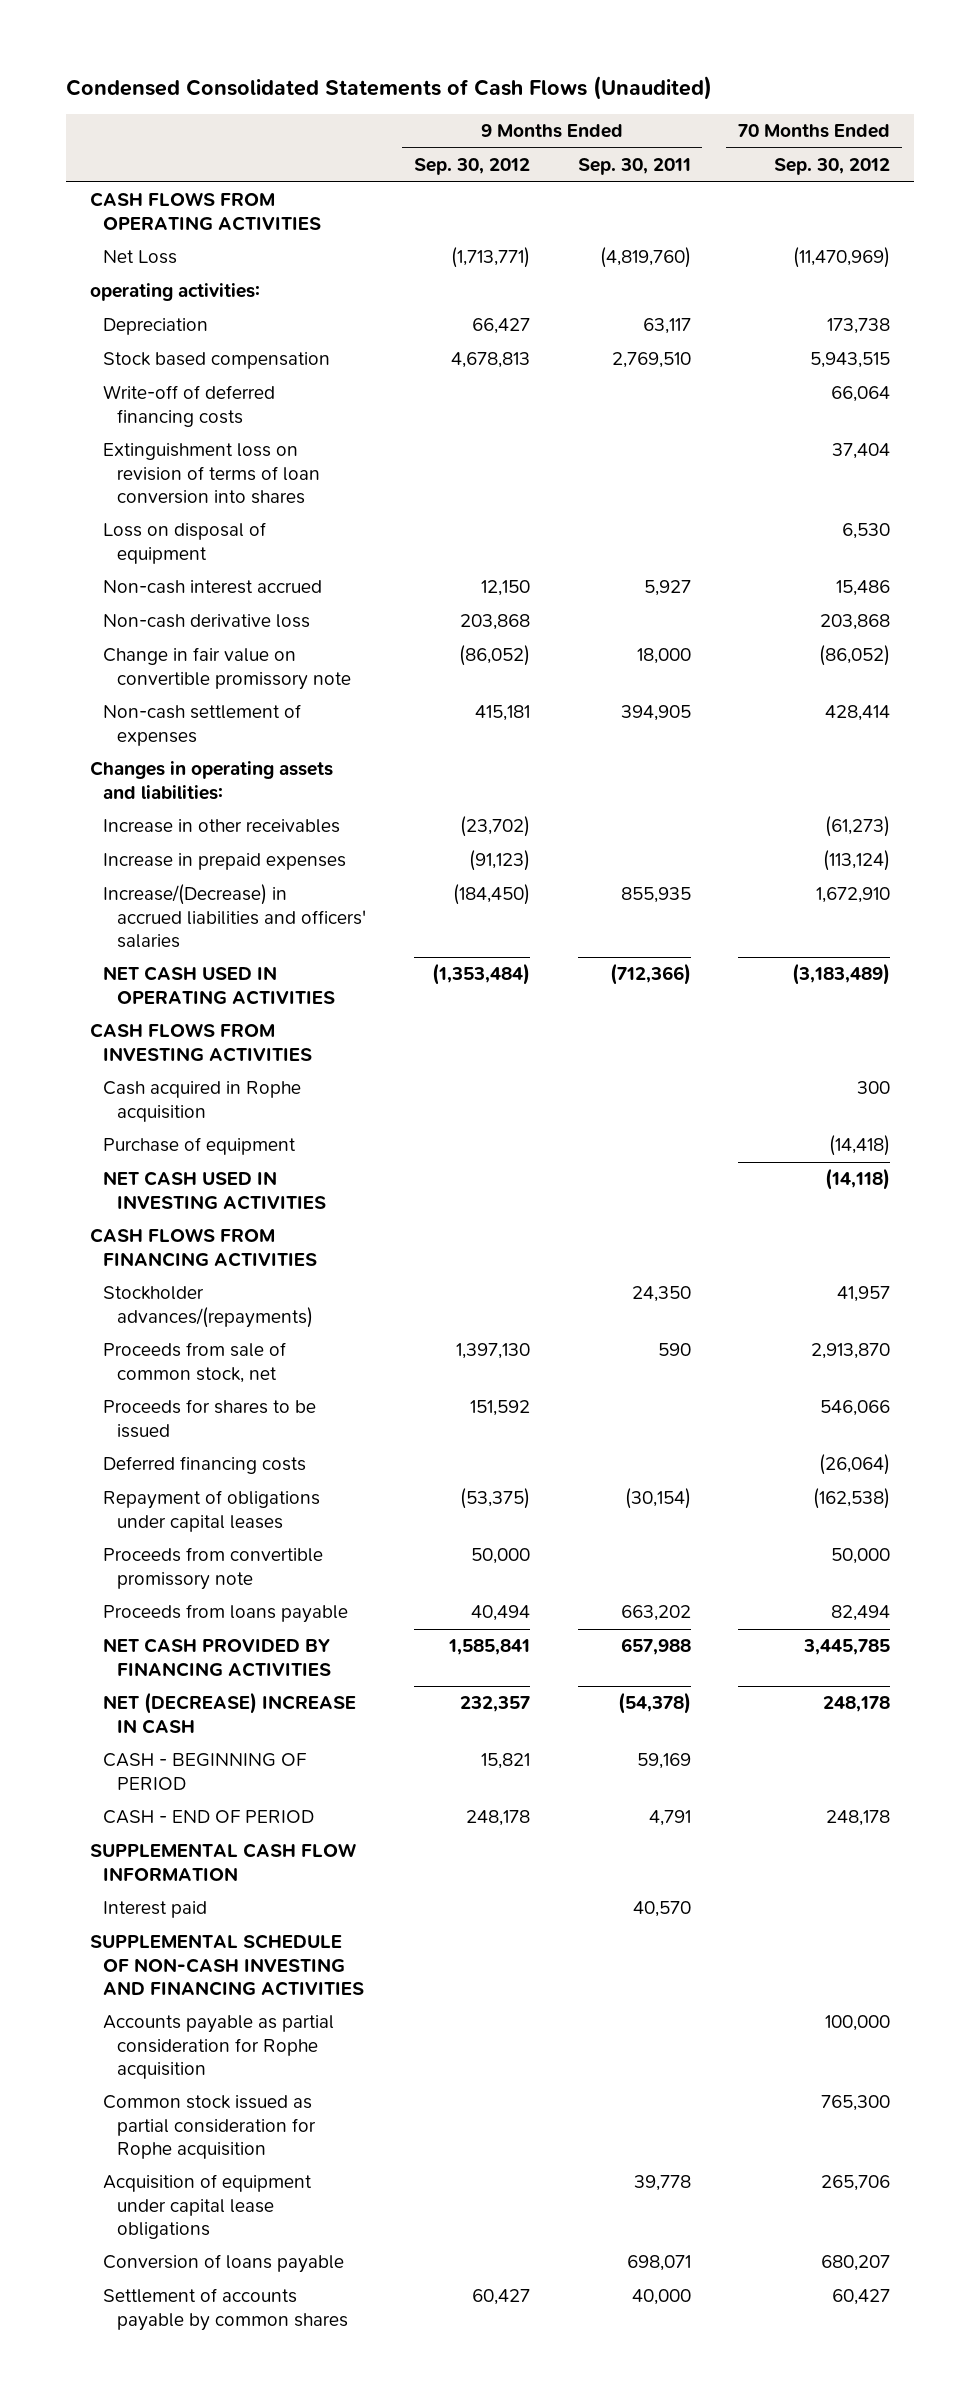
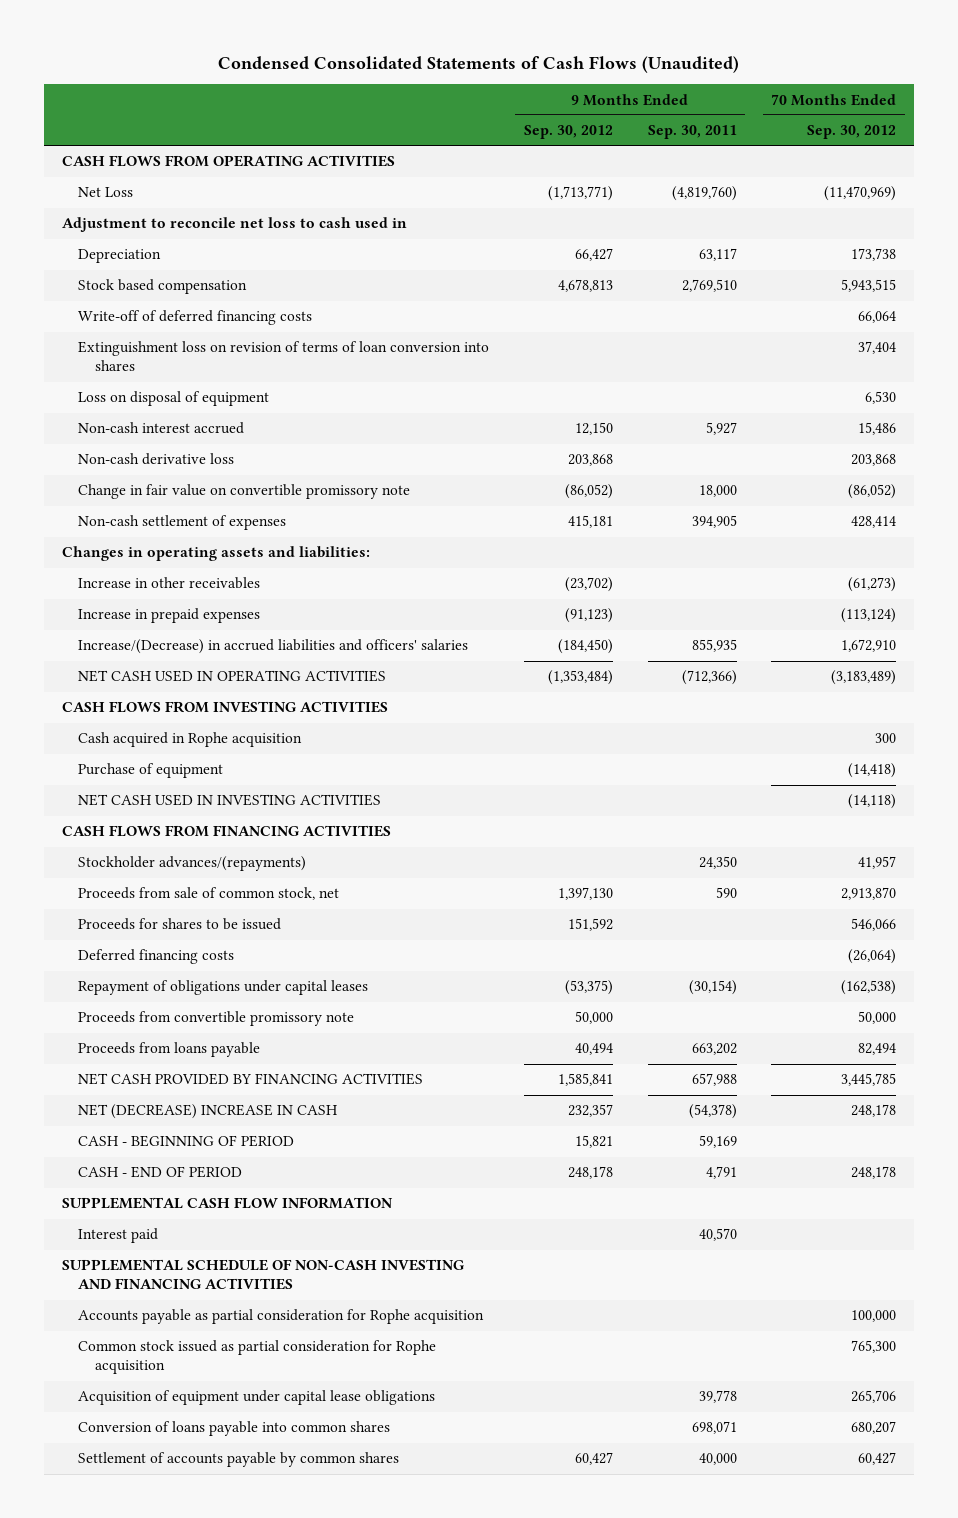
[89,283,260,302] operating activities: -> none
none -> [61,217,407,233] Adjustment to reconcile net loss to cash used in
[103,2254,345,2274] Conversion of loans payable -> [78,1421,391,1437] Conversion of loans payable into common shares

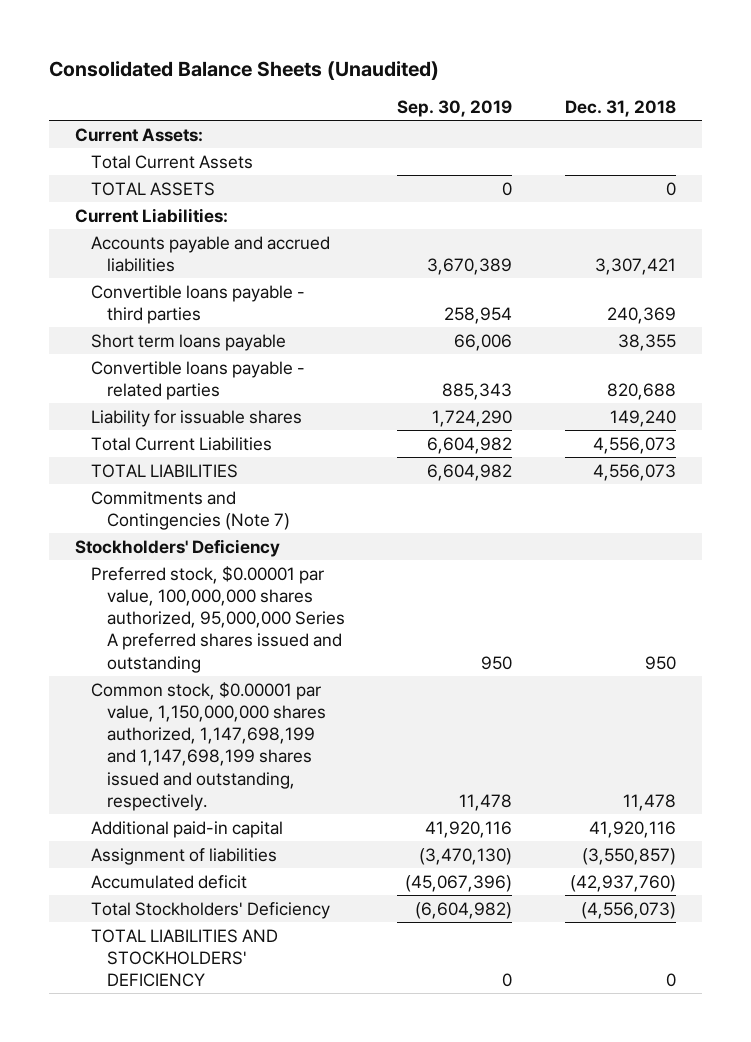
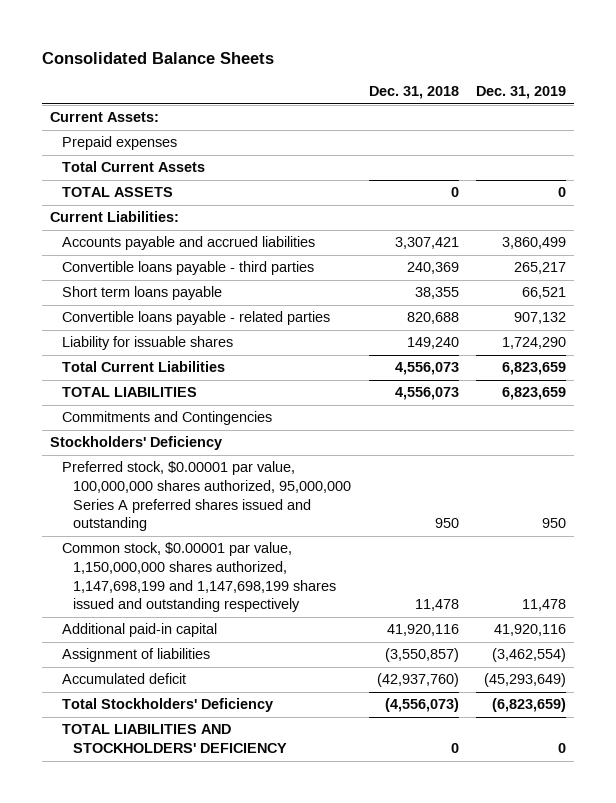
[48,60,439,80] Consolidated Balance Sheets (Unaudited) -> [41,52,274,65] Consolidated Balance Sheets
[397,99,513,117] Sep. 30, 2019 -> none
none -> [475,86,566,100] Dec. 31, 2019
none -> [61,136,177,151] Prepaid expenses
[90,490,290,530] Commitments and Contingencies (Note 7) -> [61,411,272,426] Commitments and Contingencies
[90,681,326,812] Common stock, $0.00001 par value, 1,150,000,000 shares authorized, 1,147,698,199 and 1,147,698,199 shares issued and outstanding, respectively. -> [61,542,337,613] Common stock, $0.00001 par value, 1,150,000,000 shares authorized, 1,147,698,199 and 1,147,698,199 shares issued and outstanding respectively

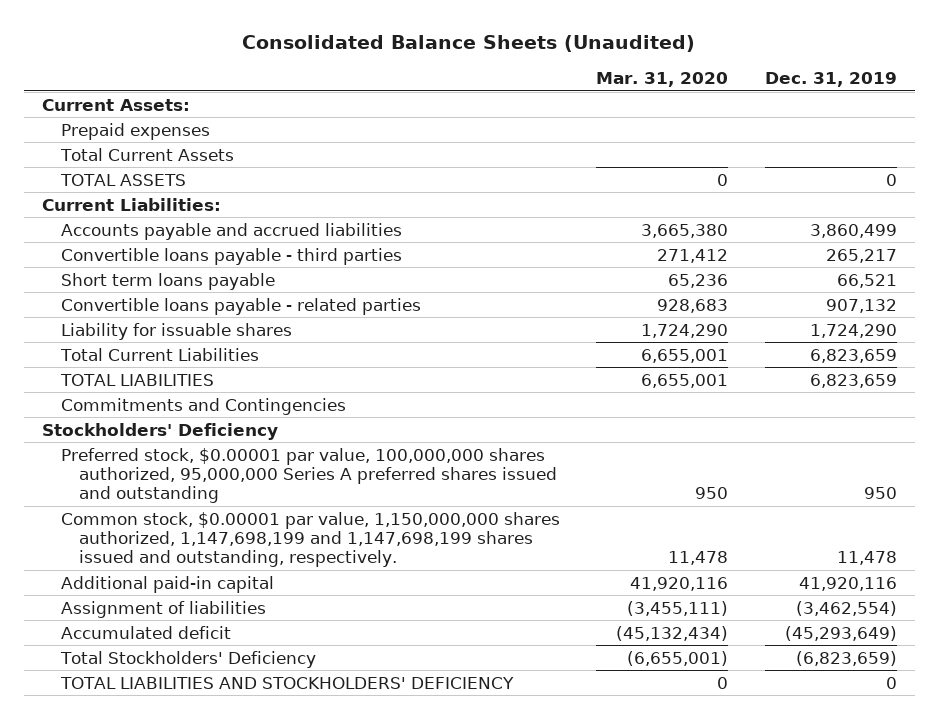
[41,52,274,65] Consolidated Balance Sheets -> [242,34,696,52] Consolidated Balance Sheets (Unaudited)
[368,86,459,100] Dec. 31, 2018 -> none
none -> [596,71,729,87] Mar. 31, 2020
[61,542,337,613] Common stock, $0.00001 par value, 1,150,000,000 shares authorized, 1,147,698,199 and 1,147,698,199 shares issued and outstanding respectively -> [60,511,560,568] Common stock, $0.00001 par value, 1,150,000,000 shares authorized, 1,147,698,199 and 1,147,698,199 shares issued and outstanding, respectively.

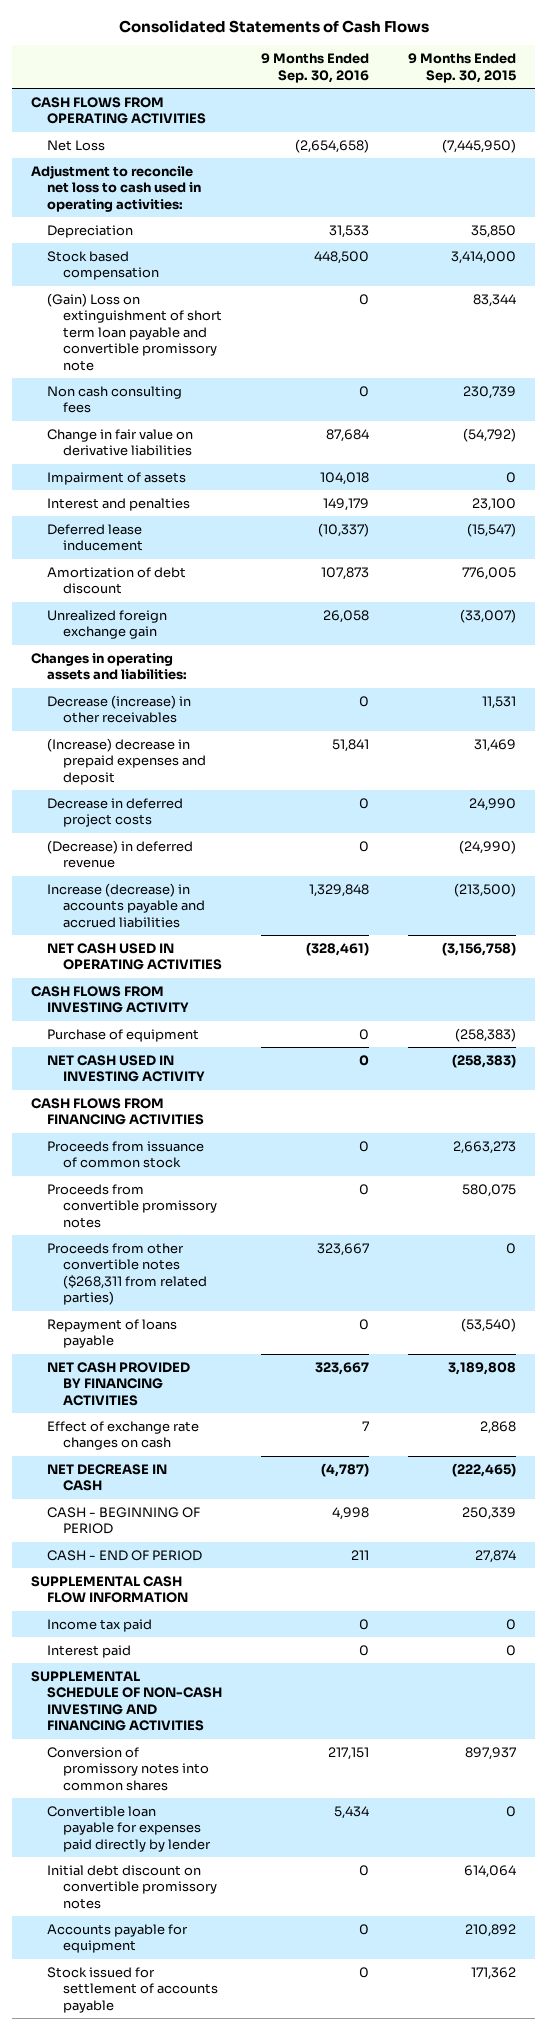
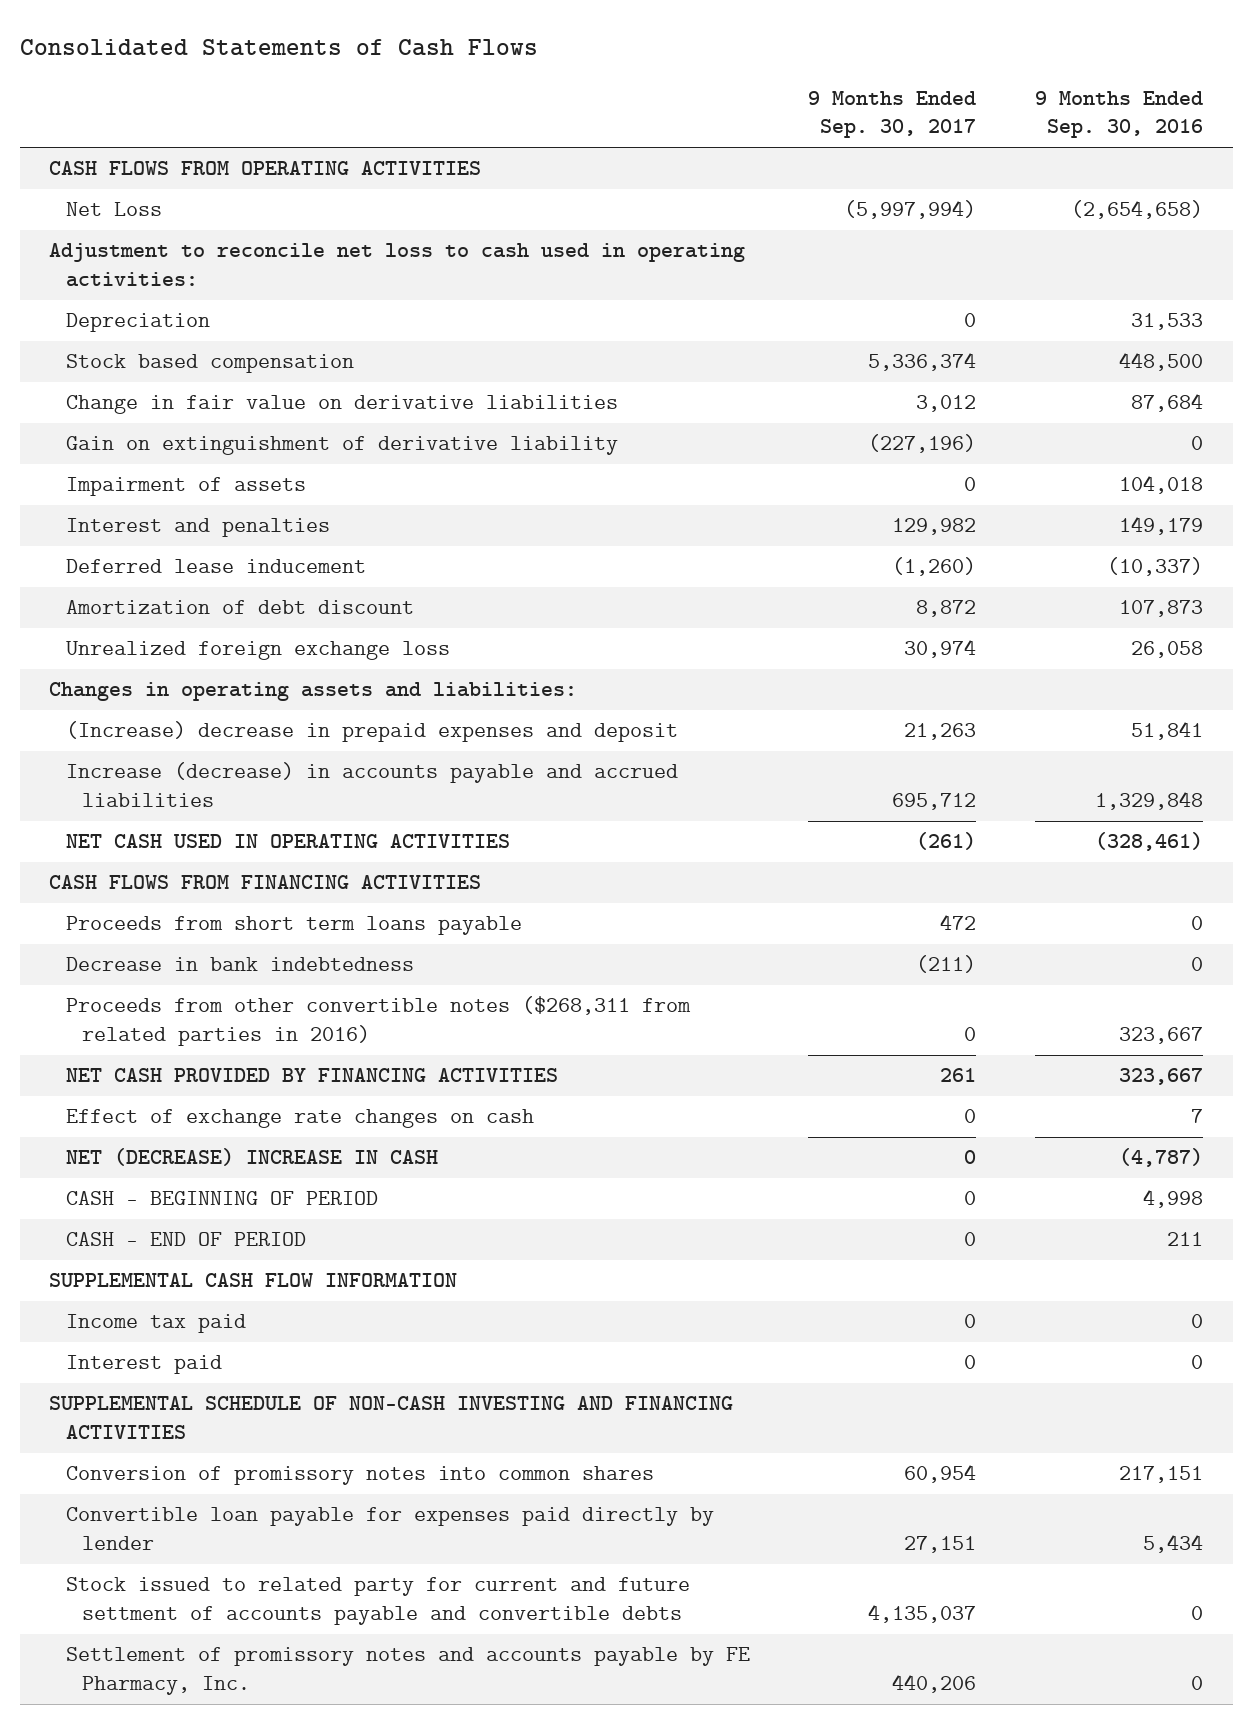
[407,53,516,83] 9 Months Ended Sep. 30, 2015 -> none
none -> [808,90,977,139] 9 Months Ended Sep. 30, 2017
[47,292,223,371] (Gain) Loss on extinguishment of short term loan payable and convertible promissory note -> none
[47,385,183,414] Non cash consulting fees -> none
none -> [65,436,618,456] Gain on extinguishment of derivative liability
[47,609,168,640] Unrealized foreign exchange gain -> [65,641,450,661] Unrealized foreign exchange loss
[47,694,192,724] Decrease (increase) in other receivables -> none
[47,797,184,828] Decrease in deferred project costs -> none
[47,839,194,869] (Decrease) in deferred revenue -> none
[31,985,190,1014] CASH FLOWS FROM INVESTING ACTIVITY -> none
[47,1028,200,1042] Purchase of equipment -> none
[47,1054,206,1083] NET CASH USED IN INVESTING ACTIVITY -> none
[47,1140,205,1169] Proceeds from issuance of common stock -> none
[47,1242,208,1306] Proceeds from other convertible notes ($268,311 from related parties) -> none
[47,1318,178,1349] Repayment of loans payable -> none
none -> [65,916,522,936] Proceeds from short term loans payable
none -> [65,957,414,972] Decrease in bank indebtedness
[47,1183,218,1228] Proceeds from convertible promissory notes -> [65,996,691,1047] Proceeds from other convertible notes ($268,311 from related parties in 2016)
[358,1183,369,1195] 0 -> [1119,1027,1204,1045] 323,667
[47,1463,168,1492] NET DECREASE IN CASH -> [65,1148,438,1167] NET (DECREASE) INCREASE IN CASH
[47,1864,218,1909] Initial debt discount on convertible promissory notes -> none
[47,1923,189,1954] Accounts payable for equipment -> none
[47,1966,219,2013] Stock issued for settlement of accounts payable -> none
none -> [65,1577,690,1626] Stock issued to related party for current and future settment of accounts payable and convertible debts
none -> [65,1647,750,1696] Settlement of promissory notes and accounts payable by FE Pharmacy, Inc.

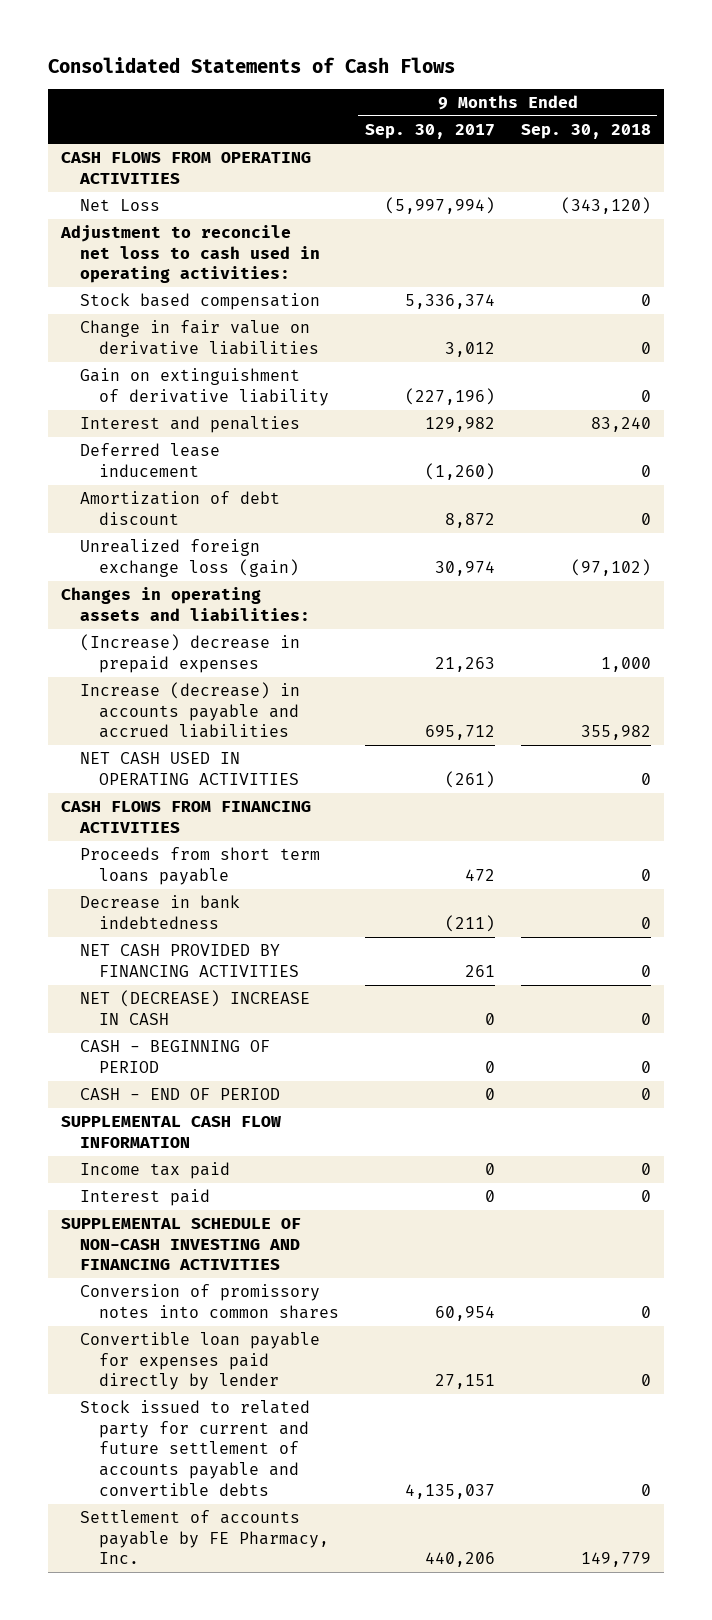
[1035,90,1204,139] 9 Months Ended Sep. 30, 2016 -> none
none -> [520,124,651,140] Sep. 30, 2018
[65,313,210,333] Depreciation -> none
[65,477,306,497] Impairment of assets -> none
[65,641,450,661] Unrealized foreign exchange loss -> [79,539,300,577] Unrealized foreign exchange loss (gain)
[65,721,678,743] (Increase) decrease in prepaid expenses and deposit -> [79,634,300,673] (Increase) decrease in prepaid expenses
[65,996,691,1047] Proceeds from other convertible notes ($268,311 from related parties in 2016) -> none
[65,1109,534,1129] Effect of exchange rate changes on cash -> none
[65,1577,690,1626] Stock issued to related party for current and future settment of accounts payable and convertible debts -> [79,1400,310,1496] Stock issued to related party for current and future settlement of accounts payable and convertible debts
[65,1647,750,1696] Settlement of promissory notes and accounts payable by FE Pharmacy, Inc. -> [79,1510,330,1565] Settlement of accounts payable by FE Pharmacy, Inc.

